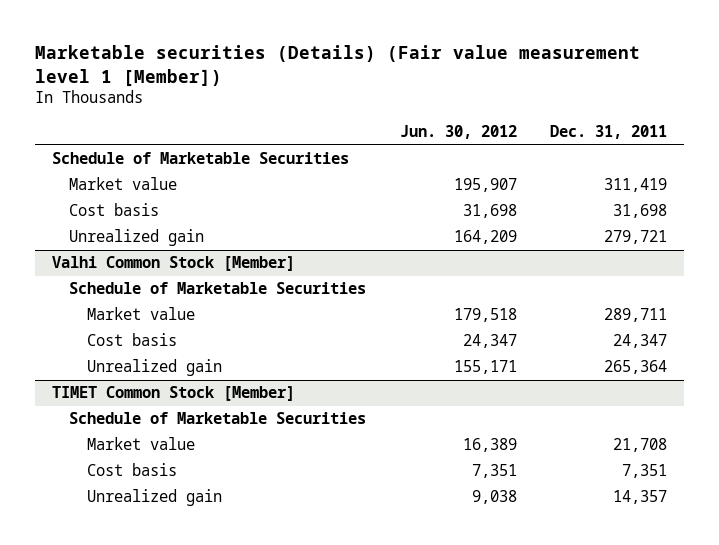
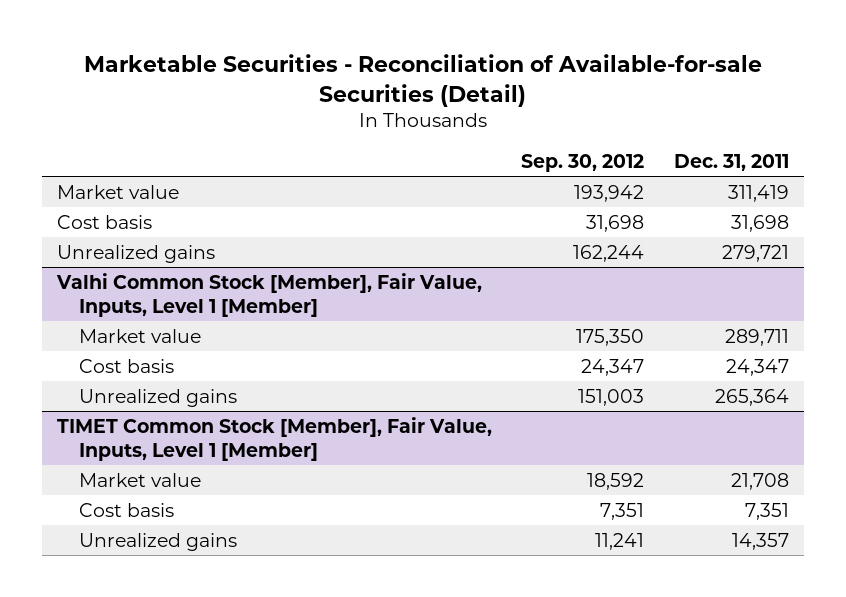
[35,45,641,87] Marketable securities (Details) (Fair value measurement level 1 [Member]) -> [83,53,762,107] Marketable Securities - Reconciliation of Available-for-sale Securities (Detail)
[399,125,517,140] Jun. 30, 2012 -> none
none -> [521,154,645,173] Sep. 30, 2012
[51,152,349,165] Schedule of Marketable Securities -> none
[51,256,295,272] Valhi Common Stock [Member] -> none
[69,282,367,295] Schedule of Marketable Securities -> none
[69,229,205,247] Unrealized gain -> [56,244,215,263] Unrealized gains
none -> [55,272,482,317] Valhi Common Stock [Member], Fair Value, Inputs, Level 1 [Member]
[51,386,295,402] TIMET Common Stock [Member] -> none
[69,412,367,425] Schedule of Marketable Securities -> none
[87,359,223,377] Unrealized gain -> [78,388,237,407] Unrealized gains
none -> [56,416,492,461] TIMET Common Stock [Member], Fair Value, Inputs, Level 1 [Member]
[87,489,223,507] Unrealized gain -> [78,532,237,551] Unrealized gains

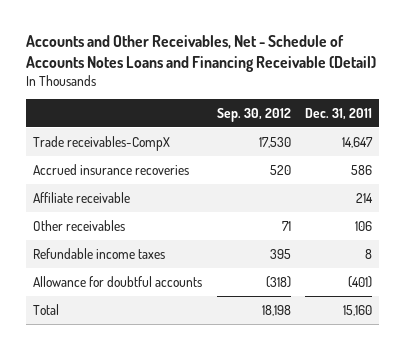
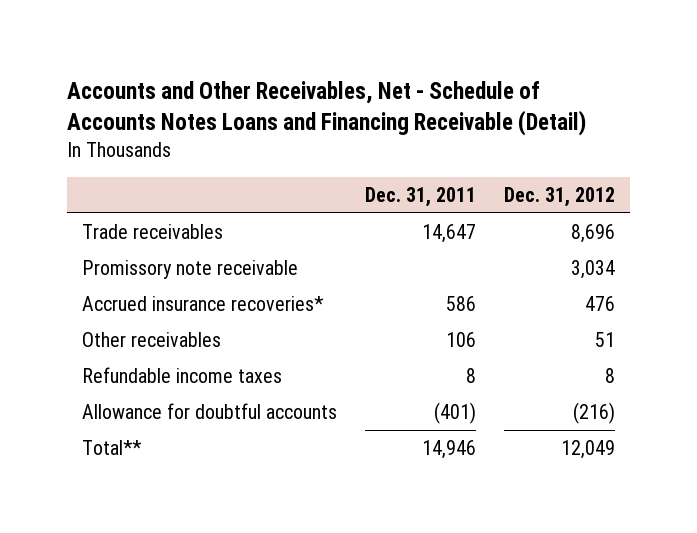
[216,107,291,122] Sep. 30, 2012 -> none
none -> [504,187,616,208] Dec. 31, 2012
[33,191,131,203] Affiliate receivable -> none
[33,135,171,151] Trade receivables-CompX -> [81,223,223,239] Trade receivables
none -> [81,259,298,279] Promissory note receivable
[33,163,190,175] Accrued insurance recoveries -> [81,295,324,311] Accrued insurance recoveries*
[33,303,60,315] Total -> [81,439,142,455] Total**
[343,304,373,316] 15,160 -> [422,439,477,459] 14,946

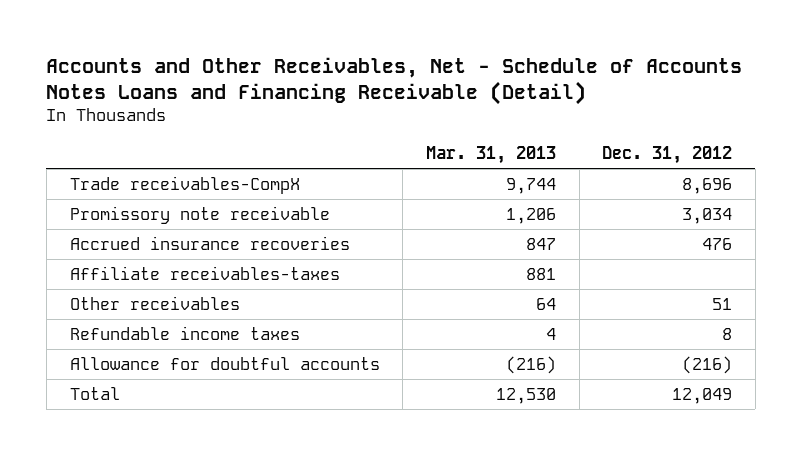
[365,187,477,208] Dec. 31, 2011 -> none
none -> [425,146,556,165] Mar. 31, 2013
[81,223,223,239] Trade receivables -> [69,175,300,194] Trade receivables-CompX
[81,295,324,311] Accrued insurance recoveries* -> [69,235,350,250] Accrued insurance recoveries
none -> [69,265,340,280] Affiliate receivables-taxes
[81,439,142,455] Total** -> [69,386,120,400] Total

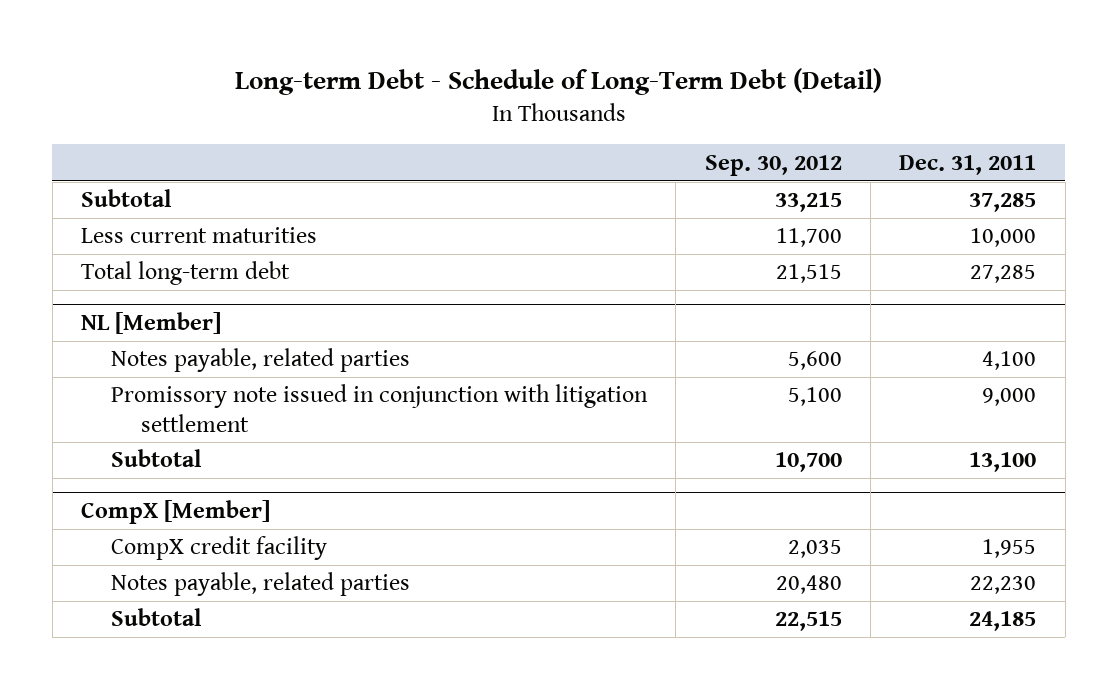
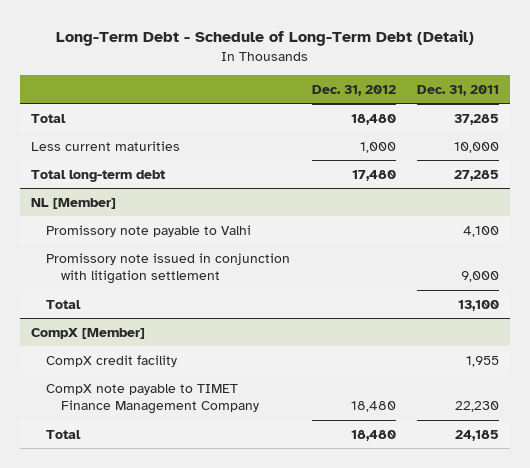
[234,67,882,95] Long-term Debt - Schedule of Long-Term Debt (Detail) -> [56,29,475,46] Long-Term Debt - Schedule of Long-Term Debt (Detail)
[704,154,842,176] Sep. 30, 2012 -> none
none -> [311,84,396,96] Dec. 31, 2012
[81,189,173,208] Subtotal -> [30,113,66,123] Total
[111,348,411,373] Notes payable, related parties -> [46,224,252,237] Promissory note payable to Valhi
[111,449,203,468] Subtotal -> [46,299,82,309] Total
[111,572,411,597] Notes payable, related parties -> [46,383,260,415] CompX note payable to TIMET Finance Management Company
[111,608,203,627] Subtotal -> [46,429,82,439] Total

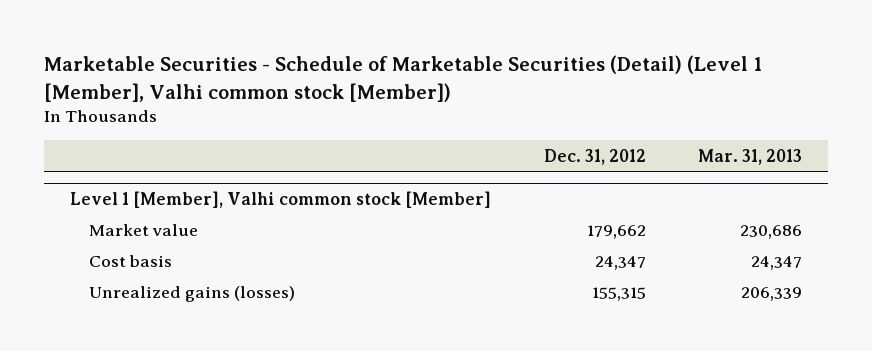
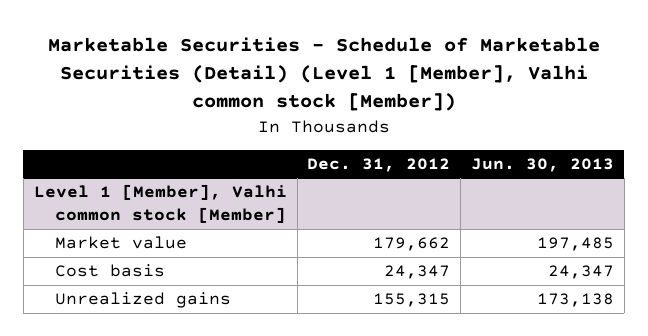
[697,148,802,165] Mar. 31, 2013 -> none
none -> [470,157,614,172] Jun. 30, 2013
[88,285,295,302] Unrealized gains (losses) -> [55,292,232,309] Unrealized gains

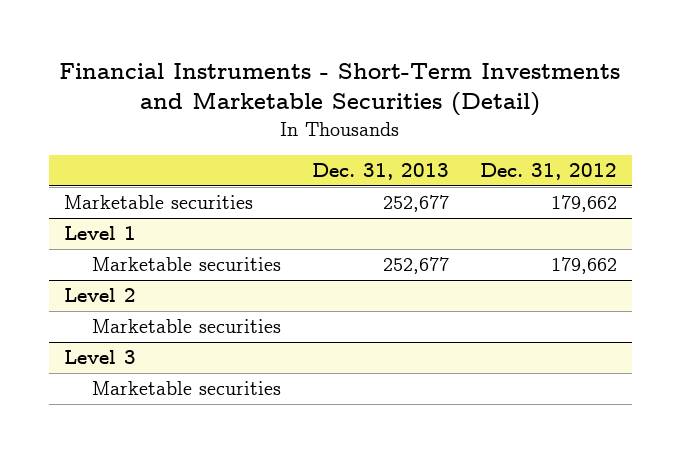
[47,37,600,112] Marketable Securities - Schedule of Marketable Securities (Detail) (Level 1 [Member], Valhi common stock [Member]) -> [59,63,621,117] Financial Instruments - Short-Term Investments and Marketable Securities (Detail)
[470,157,614,172] Jun. 30, 2013 -> none
none -> [311,163,449,181] Dec. 31, 2013
[33,184,287,224] Level 1 [Member], Valhi common stock [Member] -> none
[55,264,166,278] Cost basis -> none
[55,292,232,309] Unrealized gains -> none
[55,236,188,250] Market value -> [64,195,254,210] Marketable securities
none -> [64,226,137,241] Level 1
none -> [92,257,282,272] Marketable securities
none -> [64,288,137,303] Level 2
none -> [92,319,282,334] Marketable securities
none -> [64,350,137,365] Level 3
none -> [92,381,282,396] Marketable securities

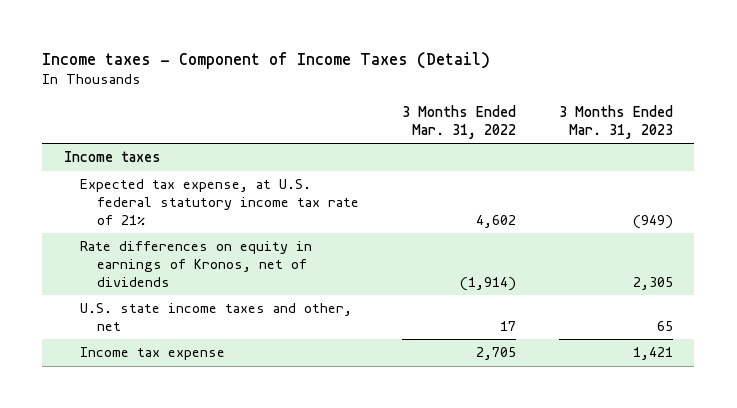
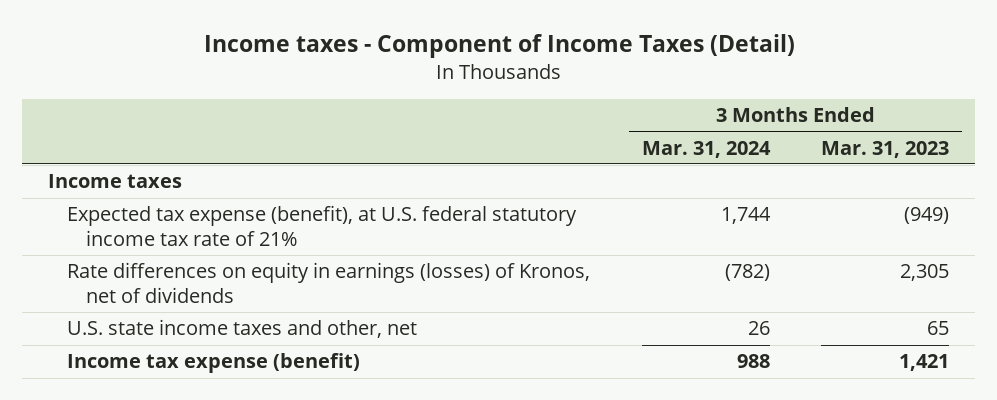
[401,104,516,139] 3 Months Ended Mar. 31, 2022 -> none
none -> [641,140,771,158] Mar. 31, 2024
[80,179,359,225] Expected tax expense, at U.S. federal statutory income tax rate of 21% -> [66,205,577,246] Expected tax expense (benefit), at U.S. federal statutory income tax rate of 21%
[80,241,313,287] Rate differences on equity in earnings of Kronos, net of dividends -> [66,262,590,303] Rate differences on equity in earnings (losses) of Kronos, net of dividends
[80,347,226,361] Income tax expense -> [66,353,360,374] Income tax expense (benefit)

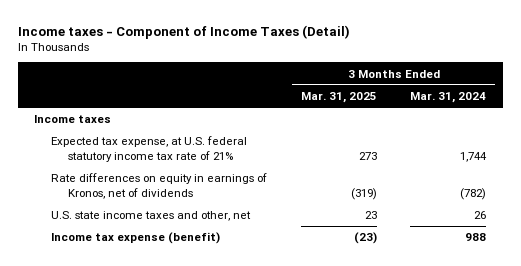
[821,140,950,158] Mar. 31, 2023 -> none
none -> [300,92,377,104] Mar. 31, 2025
[66,205,577,246] Expected tax expense (benefit), at U.S. federal statutory income tax rate of 21% -> [51,136,248,163] Expected tax expense, at U.S. federal statutory income tax rate of 21%
[66,262,590,303] Rate differences on equity in earnings (losses) of Kronos, net of dividends -> [51,173,268,200] Rate differences on equity in earnings of Kronos, net of dividends

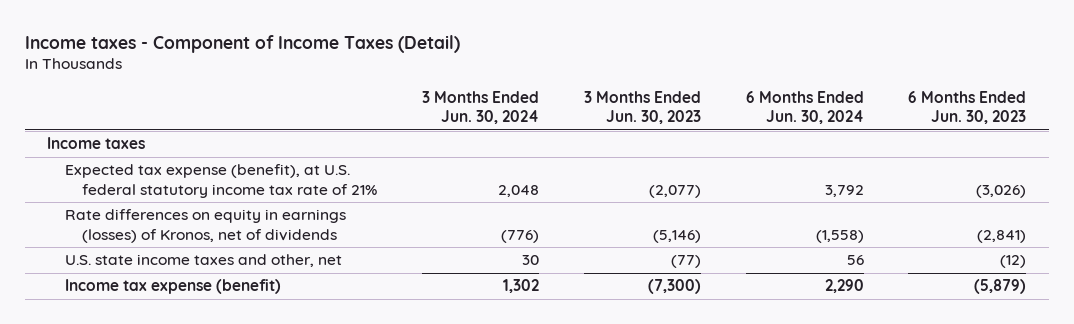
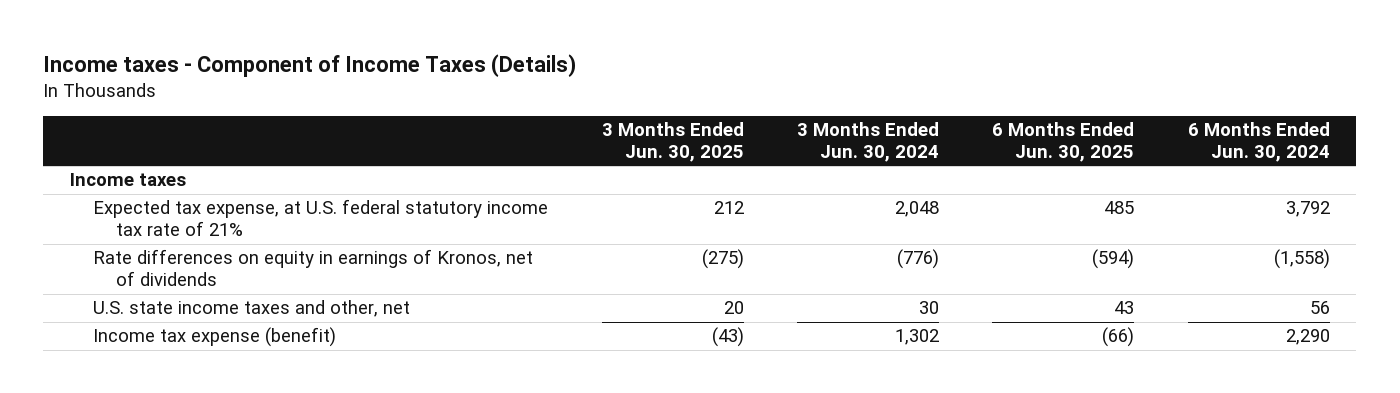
[24,34,460,53] Income taxes - Component of Income Taxes (Detail) -> [43,54,577,78] Income taxes - Component of Income Taxes (Details)
[583,90,701,125] 3 Months Ended Jun. 30, 2023 -> none
[908,90,1027,125] 6 Months Ended Jun. 30, 2023 -> none
none -> [601,122,744,163] 3 Months Ended Jun. 30, 2025
none -> [992,122,1135,163] 6 Months Ended Jun. 30, 2025
[64,164,378,198] Expected tax expense (benefit), at U.S. federal statutory income tax rate of 21% -> [93,199,549,237] Expected tax expense, at U.S. federal statutory income tax rate of 21%
[64,209,346,243] Rate differences on equity in earnings (losses) of Kronos, net of dividends -> [93,249,534,287] Rate differences on equity in earnings of Kronos, net of dividends

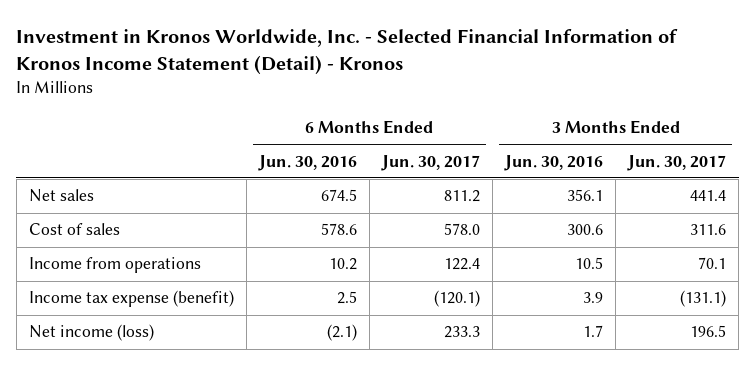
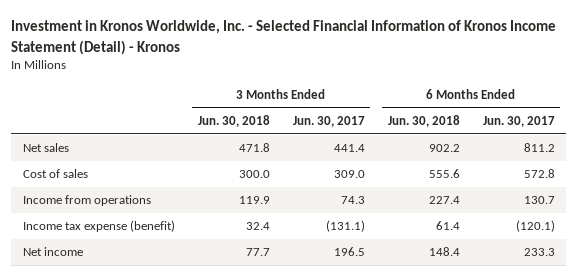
[257,154,357,171] Jun. 30, 2016 -> none
[504,154,604,171] Jun. 30, 2016 -> none
none -> [197,114,270,127] Jun. 30, 2018
none -> [387,114,460,127] Jun. 30, 2018
[443,223,480,236] 578.0 -> [523,169,555,179] 572.8
[690,224,727,236] 311.6 -> [333,170,365,179] 309.0
[443,258,480,271] 122.4 -> [523,196,555,205] 130.7
[698,257,727,270] 70.1 -> [340,196,365,205] 74.3
[28,324,154,342] Net income (loss) -> [22,247,83,257] Net income

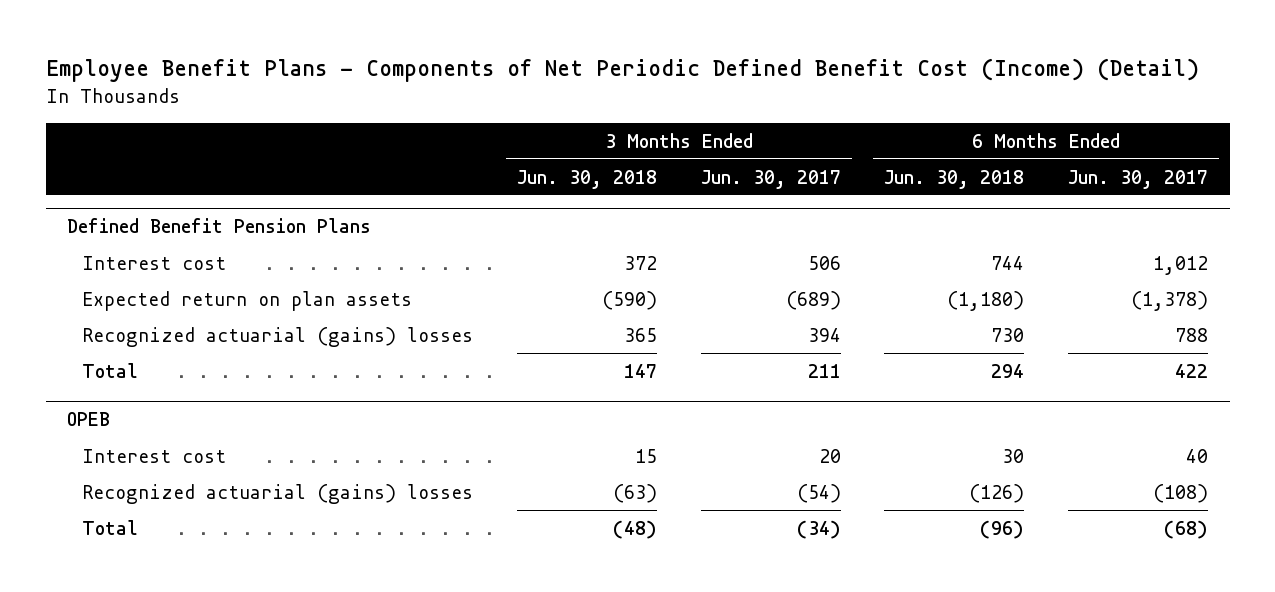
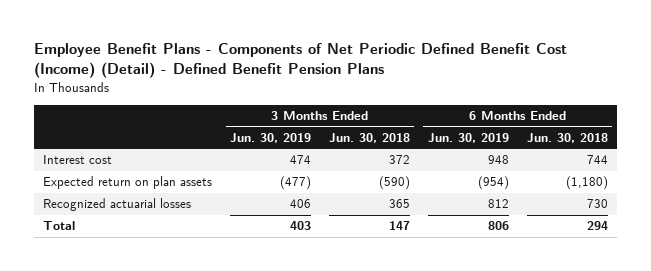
[45,58,1199,83] Employee Benefit Plans - Components of Net Periodic Defined Benefit Cost (Income) (Detail) -> [34,43,568,79] Employee Benefit Plans - Components of Net Periodic Defined Benefit Cost (Income) (Detail) - Defined Benefit Pension Plans
[700,169,841,189] Jun. 30, 2017 -> none
[1067,169,1208,189] Jun. 30, 2017 -> none
none -> [230,132,312,143] Jun. 30, 2019
none -> [427,132,509,143] Jun. 30, 2019
[67,218,372,234] Defined Benefit Pension Plans -> none
[82,326,474,347] Recognized actuarial (gains) losses -> [43,198,192,212] Recognized actuarial losses
[67,412,111,427] OPEB -> none
[82,448,227,463] Interest cost -> none
[82,483,474,504] Recognized actuarial (gains) losses -> none
[82,519,139,535] Total -> none

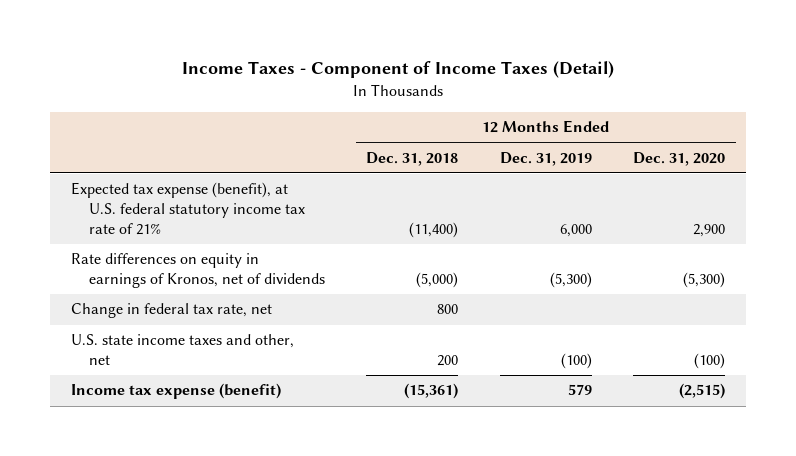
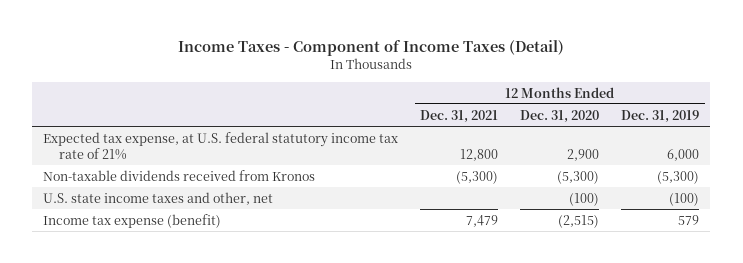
[366,151,459,166] Dec. 31, 2018 -> none
none -> [420,109,499,123] Dec. 31, 2021
[70,303,272,319] Change in federal tax rate, net -> none
[70,182,305,236] Expected tax expense (benefit), at U.S. federal statutory income tax rate of 21% -> [43,131,399,160] Expected tax expense, at U.S. federal statutory income tax rate of 21%
[70,253,325,289] Rate differences on equity in earnings of Kronos, net of dividends -> [43,169,316,181] Non-taxable dividends received from Kronos

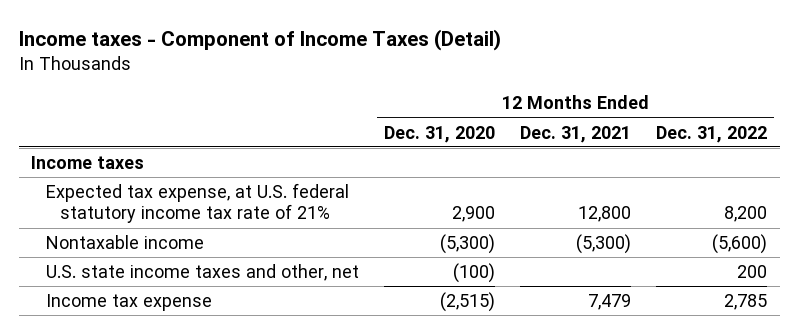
[178,39,565,56] Income Taxes - Component of Income Taxes (Detail) -> [18,29,501,52] Income taxes - Component of Income Taxes (Detail)
[621,109,700,123] Dec. 31, 2019 -> none
none -> [656,125,768,143] Dec. 31, 2022
none -> [31,155,145,169] Income taxes
[43,169,316,181] Non-taxable dividends received from Kronos -> [45,234,204,249] Nontaxable income
[43,213,222,228] Income tax expense (benefit) -> [45,293,212,311] Income tax expense

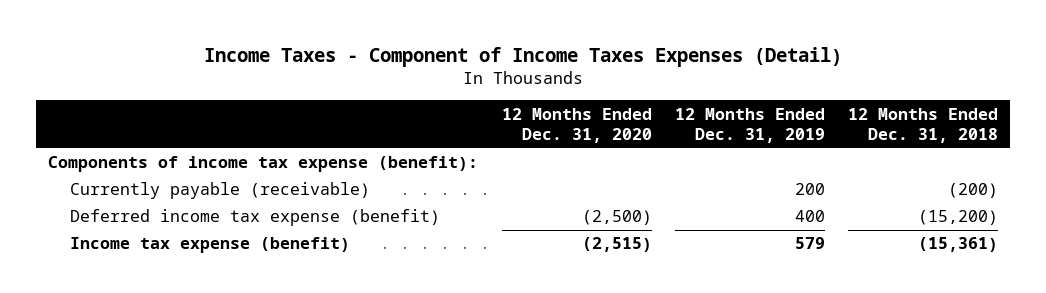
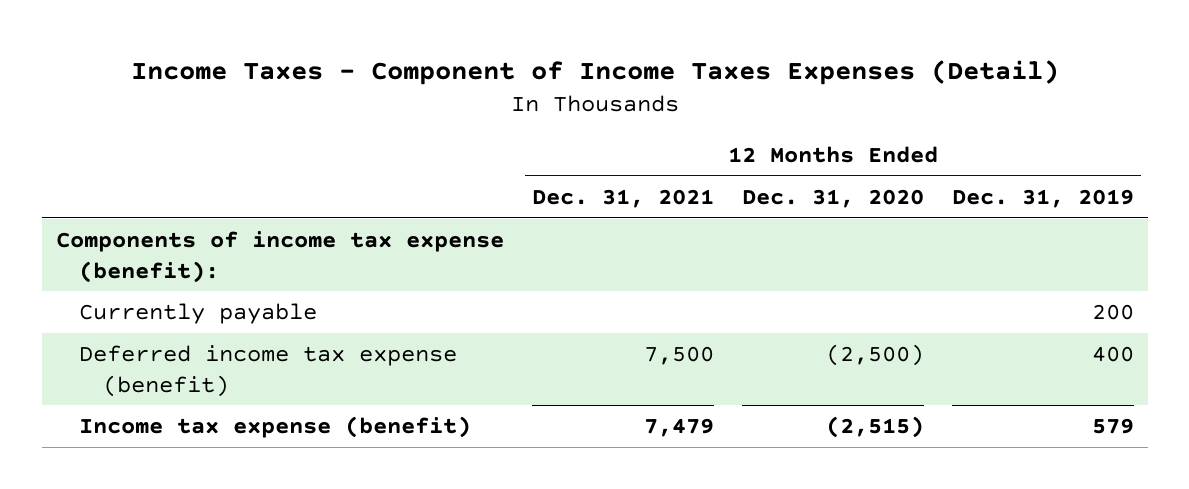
[848,107,999,144] 12 Months Ended Dec. 31, 2018 -> none
none -> [531,188,714,208] Dec. 31, 2021
[70,182,371,200] Currently payable (receivable) -> [79,302,318,324] Currently payable

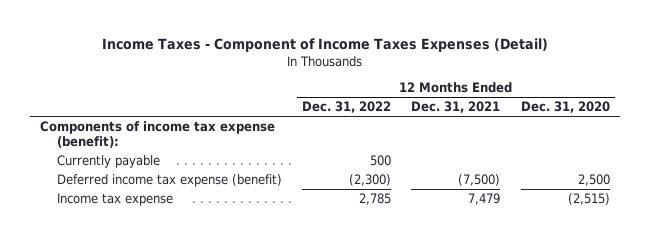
[951,188,1134,208] Dec. 31, 2019 -> none
none -> [302,101,392,114] Dec. 31, 2022
[643,345,714,365] 7,500 -> [458,174,501,187] (7,500)
[825,343,924,366] (2,500) -> [577,174,610,187] 2,500
[79,415,472,438] Income tax expense (benefit) -> [56,193,173,207] Income tax expense

